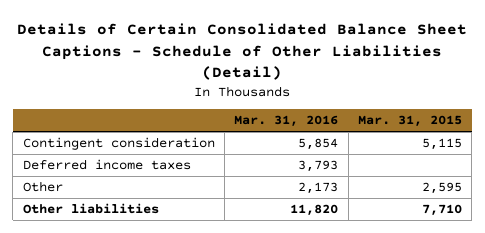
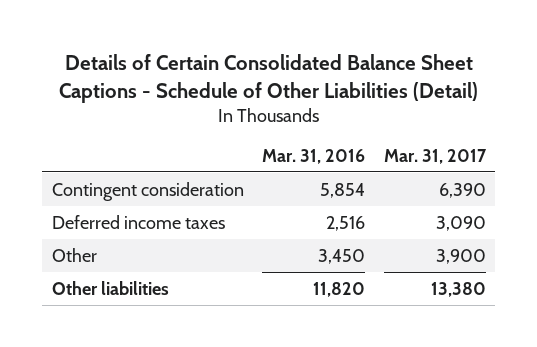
[357,115,462,128] Mar. 31, 2015 -> none
none -> [383,148,487,164] Mar. 31, 2017
[298,159,339,172] 3,793 -> [326,215,366,231] 2,516
[298,181,339,194] 2,173 -> [318,248,366,264] 3,450

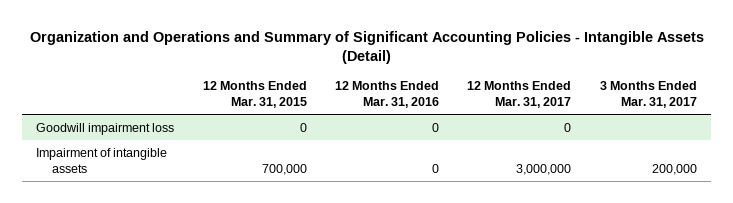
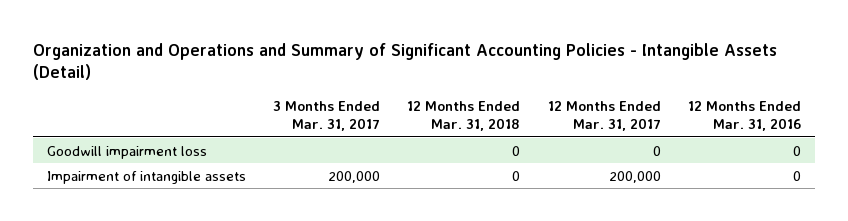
[202,81,307,109] 12 Months Ended Mar. 31, 2015 -> none
none -> [407,100,521,131] 12 Months Ended Mar. 31, 2018
[516,163,572,175] 3,000,000 -> [608,170,661,183] 200,000

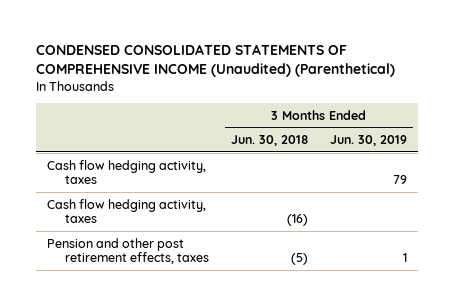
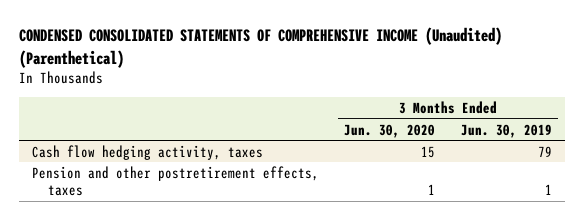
[230,134,308,146] Jun. 30, 2018 -> none
none -> [344,123,436,138] Jun. 30, 2020
[47,198,207,224] Cash flow hedging activity, taxes -> none
[47,237,209,265] Pension and other post retirement effects, taxes -> [31,165,319,197] Pension and other postretirement effects, taxes

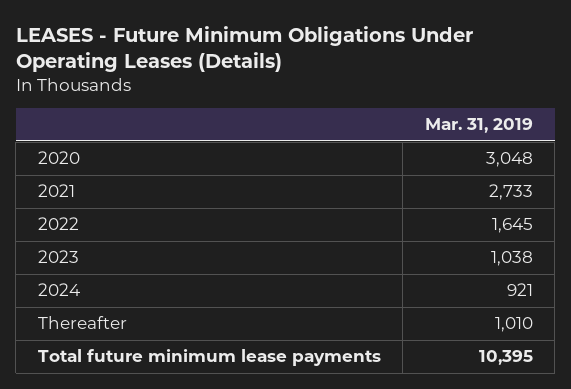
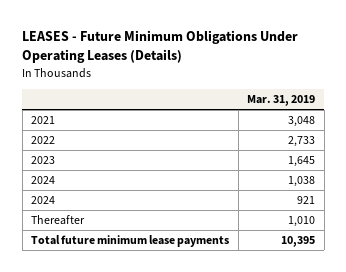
[37,151,80,165] 2020 -> [31,116,56,125] 2021
[37,184,75,198] 2021 -> [31,136,56,145] 2022
[37,217,79,231] 2022 -> [31,156,56,165] 2023
[37,250,79,264] 2023 -> [31,176,56,185] 2024

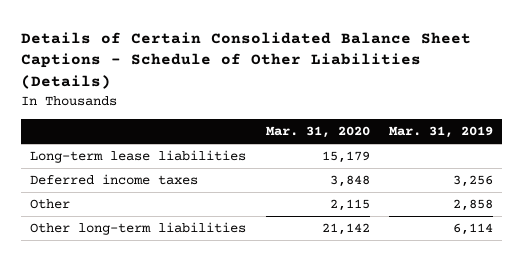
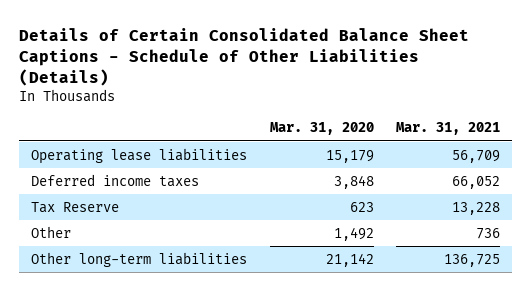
[388,126,493,139] Mar. 31, 2019 -> none
none -> [396,122,501,136] Mar. 31, 2021
[30,150,247,164] Long-term lease liabilities -> [30,147,247,164] Operating lease liabilities
none -> [30,201,119,213] Tax Reserve
[329,199,370,212] 2,115 -> [333,226,374,241] 1,492

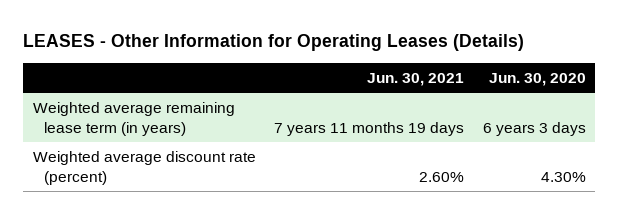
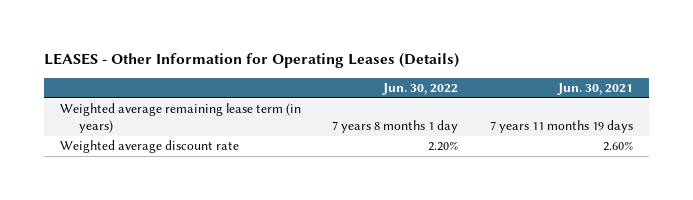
[489,72,587,86] Jun. 30, 2020 -> none
none -> [382,82,459,95] Jun. 30, 2022
[32,151,256,185] Weighted average discount rate (percent) -> [59,140,239,154] Weighted average discount rate

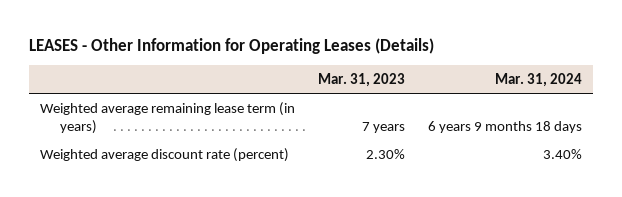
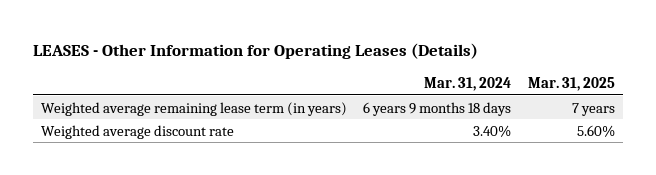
[317,73,405,88] Mar. 31, 2023 -> none
none -> [527,77,615,92] Mar. 31, 2025
[40,147,290,162] Weighted average discount rate (percent) -> [41,124,235,139] Weighted average discount rate

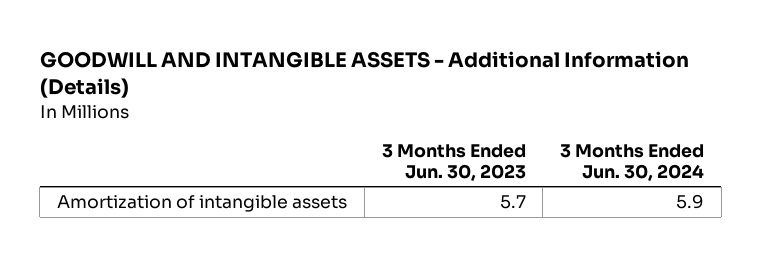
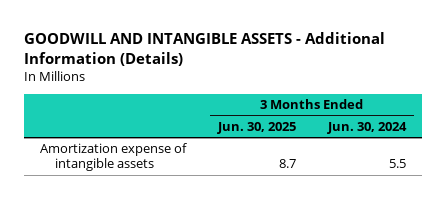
[381,144,526,181] 3 Months Ended Jun. 30, 2023 -> none
none -> [216,122,296,135] Jun. 30, 2025
[57,195,348,213] Amortization of intangible assets -> [39,143,187,172] Amortization expense of intangible assets
[675,194,704,210] 5.9 -> [388,159,406,169] 5.5

